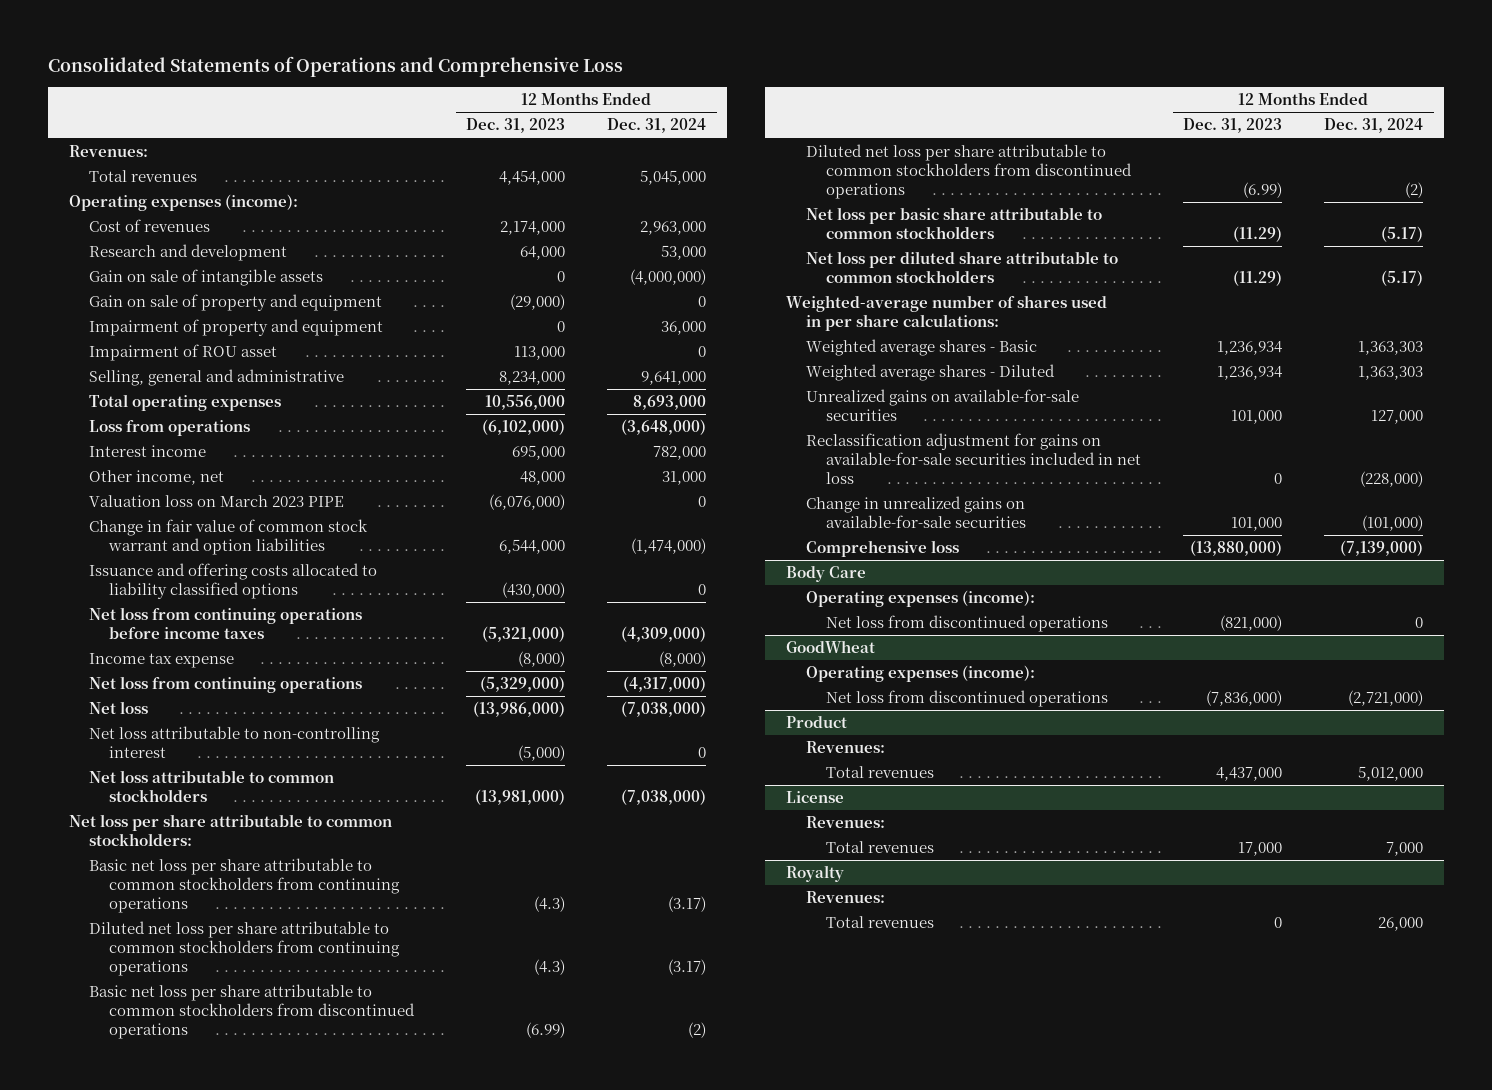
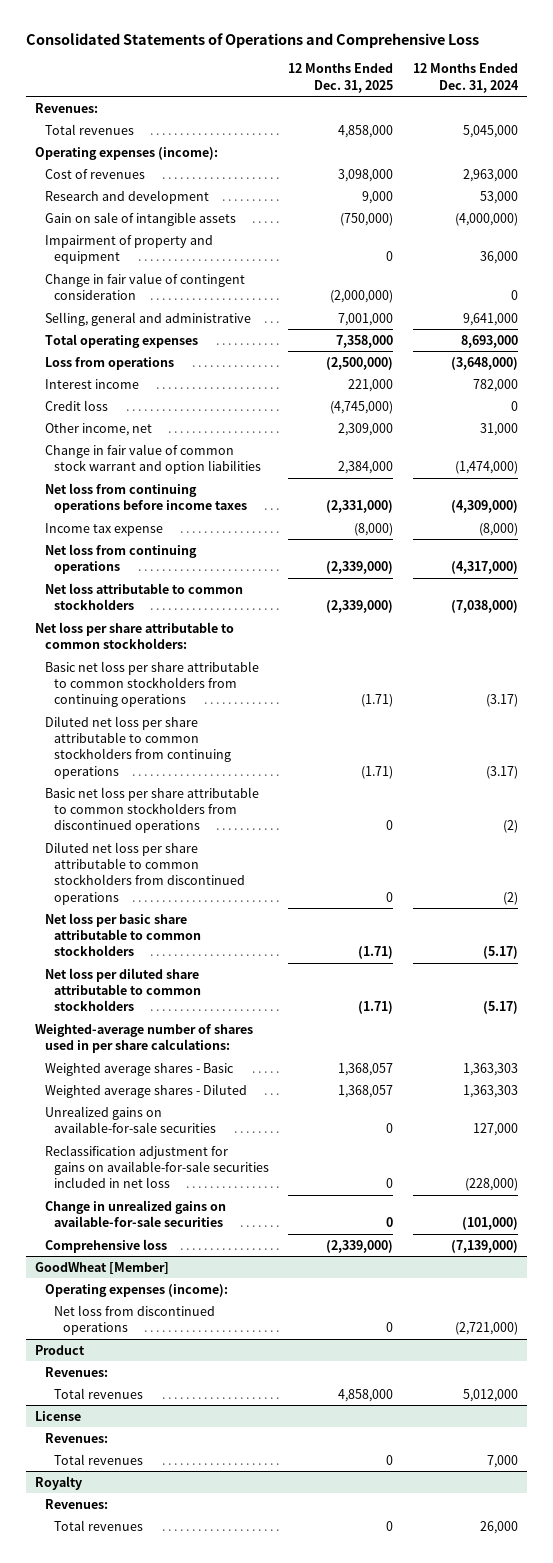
[466,118,566,134] Dec. 31, 2023 -> none
none -> [288,63,394,93] 12 Months Ended Dec. 31, 2025
[89,294,383,312] Gain on sale of property and equipment -> none
[89,344,278,362] Impairment of ROU asset -> none
none -> [44,272,245,301] Change in fair value of contingent consideration
none -> [44,399,108,411] Credit loss
[89,495,345,508] Valuation loss on March 2023 PIPE -> none
[89,563,378,600] Issuance and offering costs allocated to liability classified options -> none
[89,701,149,715] Net loss -> none
[89,726,381,759] Net loss attributable to non-controlling interest -> none
[786,566,867,583] Body Care -> none
[806,590,1036,608] Operating expenses (income): -> none
[826,615,1109,633] Net loss from discontinued operations -> none
[786,640,876,654] GoodWheat -> [35,1261,170,1274] GoodWheat [Member]

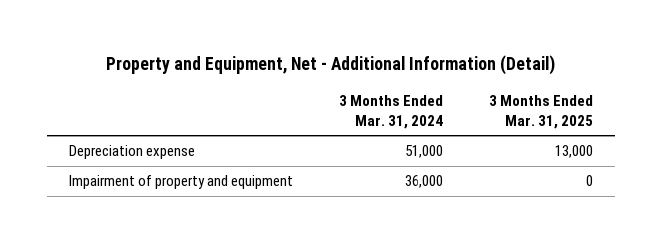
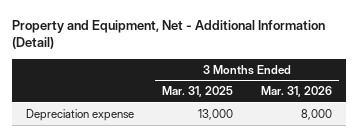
[339,94,444,129] 3 Months Ended Mar. 31, 2024 -> none
none -> [260,86,332,98] Mar. 31, 2026
[69,175,294,190] Impairment of property and equipment -> none

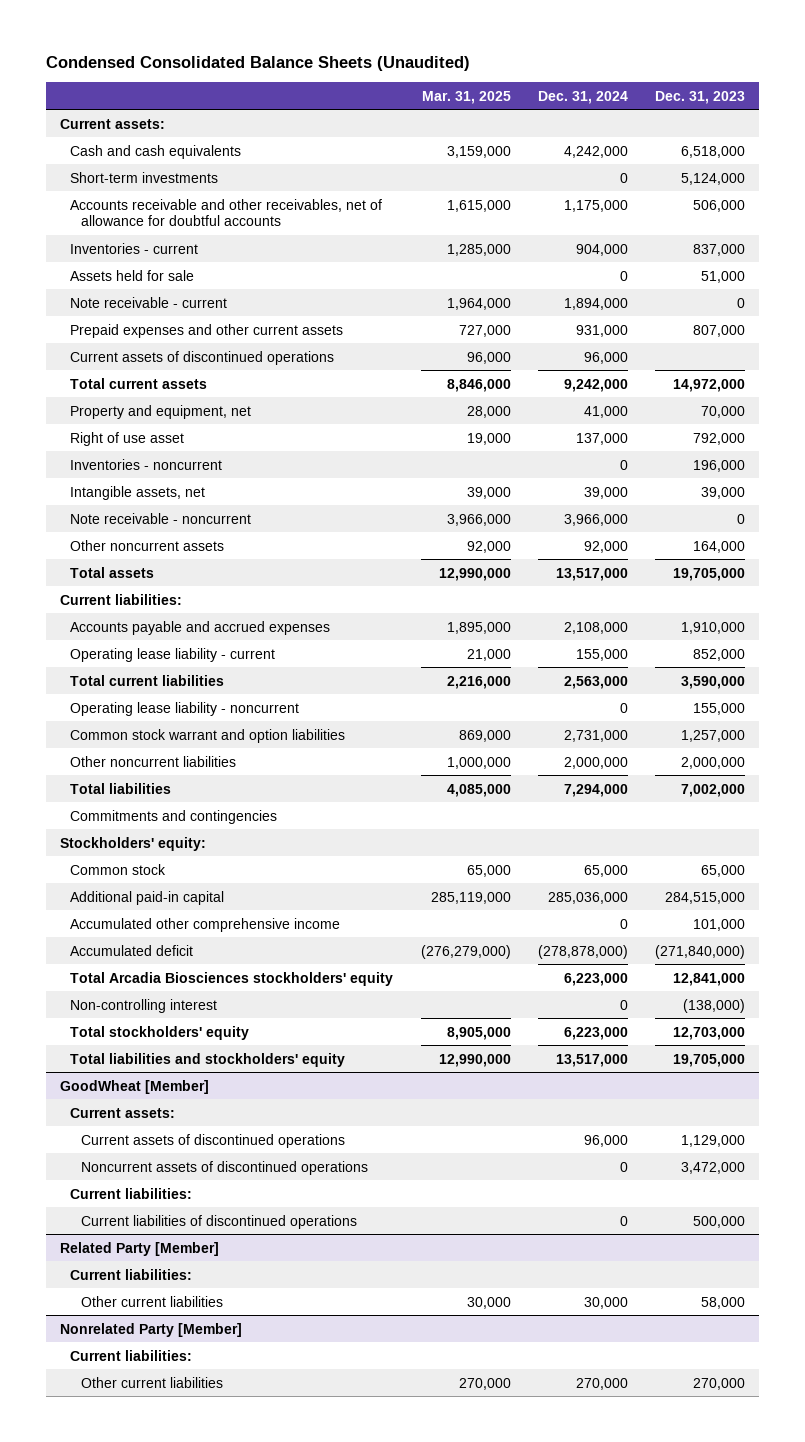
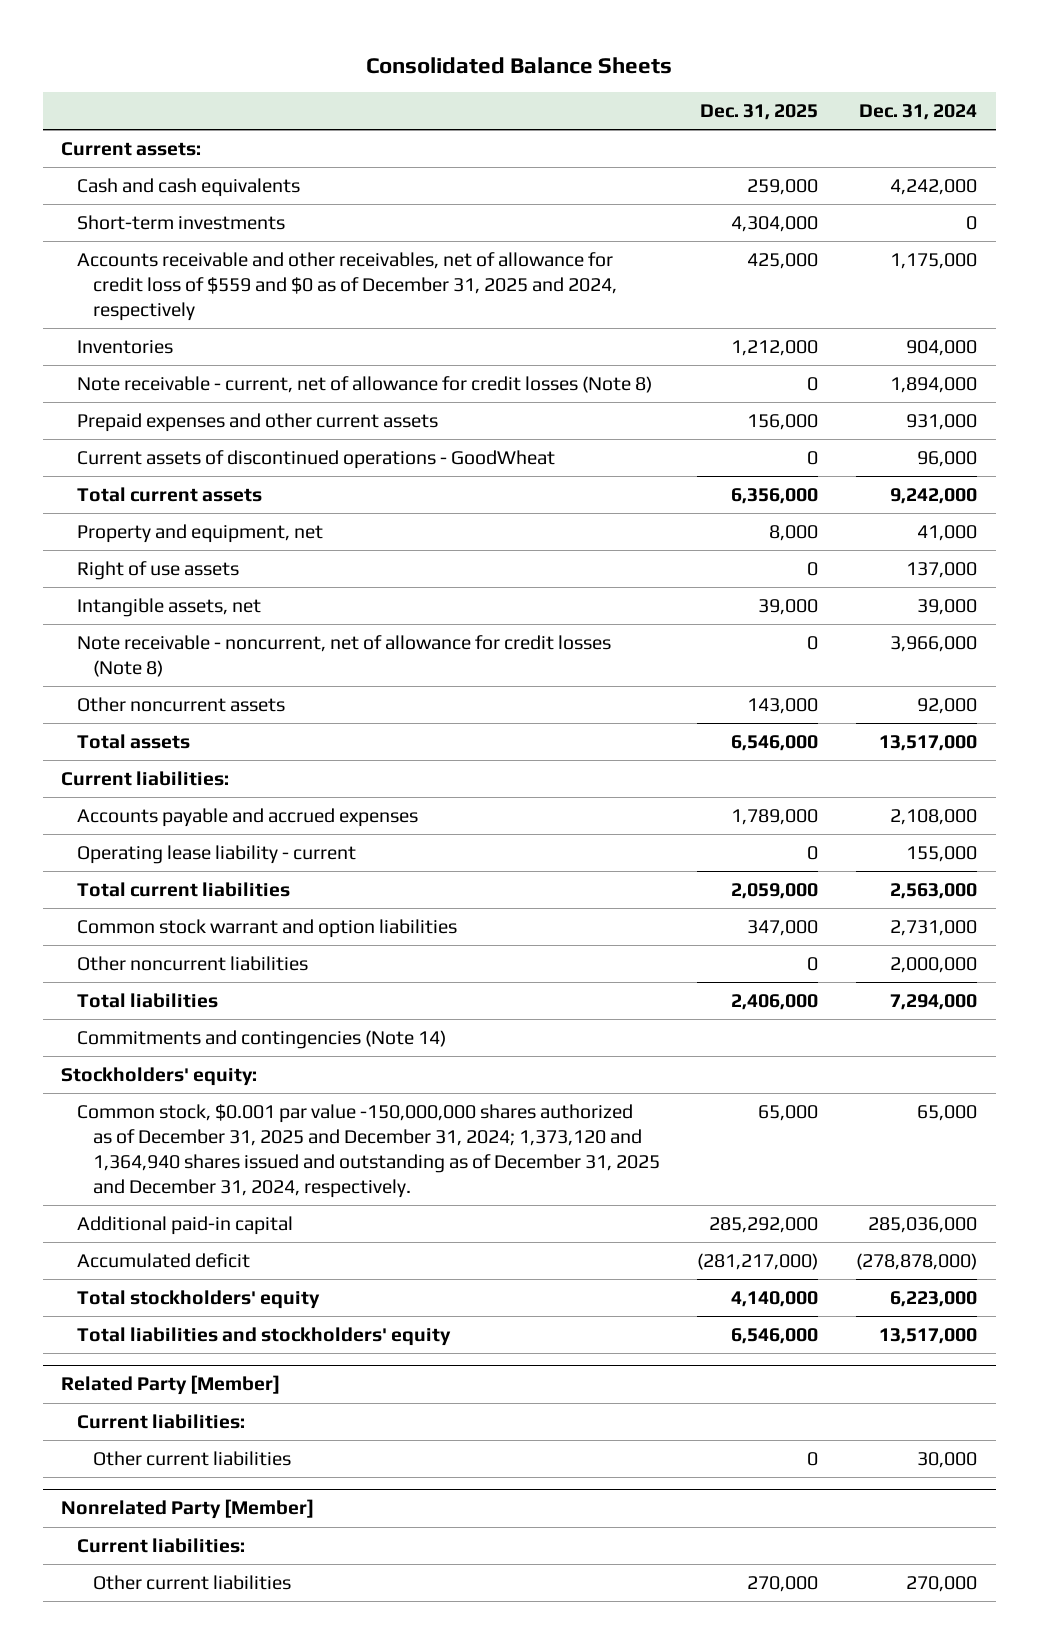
[45,55,470,71] Condensed Consolidated Balance Sheets (Unaudited) -> [366,56,673,74] Consolidated Balance Sheets
[421,90,511,104] Mar. 31, 2025 -> none
[655,90,746,104] Dec. 31, 2023 -> none
none -> [700,104,819,121] Dec. 31, 2025
[70,269,195,281] Assets held for sale -> none
[70,198,383,227] Accounts receivable and other receivables, net of allowance for doubtful accounts -> [77,251,617,322] Accounts receivable and other receivables, net of allowance for credit loss of $559 and $0 as of December 31, 2025 and 2024, respectively
[70,242,199,254] Inventories - current -> [77,339,174,354] Inventories
[70,296,228,308] Note receivable - current -> [77,375,653,393] Note receivable - current, net of allowance for credit losses (Note 8)
[70,350,335,365] Current assets of discontinued operations -> [77,449,556,469] Current assets of discontinued operations - GoodWheat
[70,458,223,470] Inventories - noncurrent -> none
[70,431,185,446] Right of use asset -> [77,560,240,580] Right of use assets
[70,512,252,524] Note receivable - noncurrent -> [77,634,612,677] Note receivable - noncurrent, net of allowance for credit losses (Note 8)
[70,701,300,716] Operating lease liability - noncurrent -> none
[70,809,278,824] Commitments and contingencies -> [77,1029,447,1049] Commitments and contingencies (Note 14)
[70,863,167,875] Common stock -> [77,1103,660,1199] Common stock, $0.001 par value -150,000,000 shares authorized as of December 31, 2025 and December 31, 2024; 1,373,120 and 1,364,940 shares issued and outstanding as of December 31, 2025 and December 31, 2024, respectively.
[70,917,341,932] Accumulated other comprehensive income -> none
[70,971,394,986] Total Arcadia Biosciences stockholders' equity -> none
[70,998,218,1013] Non-controlling interest -> none
[59,1079,209,1094] GoodWheat [Member] -> none
[70,1107,176,1118] Current assets: -> none
[81,1133,346,1148] Current assets of discontinued operations -> none
[81,1160,369,1175] Noncurrent assets of discontinued operations -> none
[70,1187,193,1199] Current liabilities: -> none
[81,1214,358,1229] Current liabilities of discontinued operations -> none

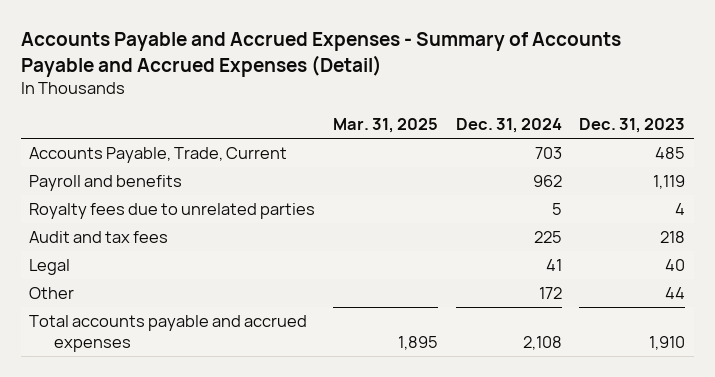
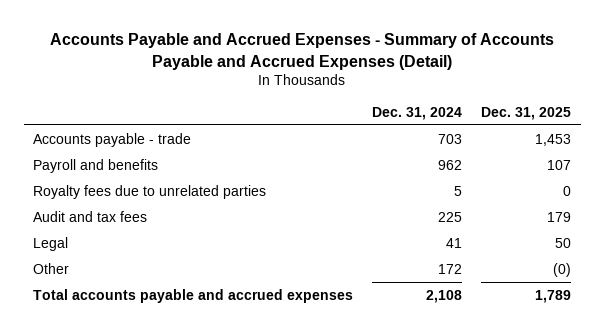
[333,118,439,134] Mar. 31, 2025 -> none
[579,118,686,134] Dec. 31, 2023 -> none
none -> [481,106,572,120] Dec. 31, 2025
[29,146,288,163] Accounts Payable, Trade, Current -> [33,132,192,147] Accounts payable - trade

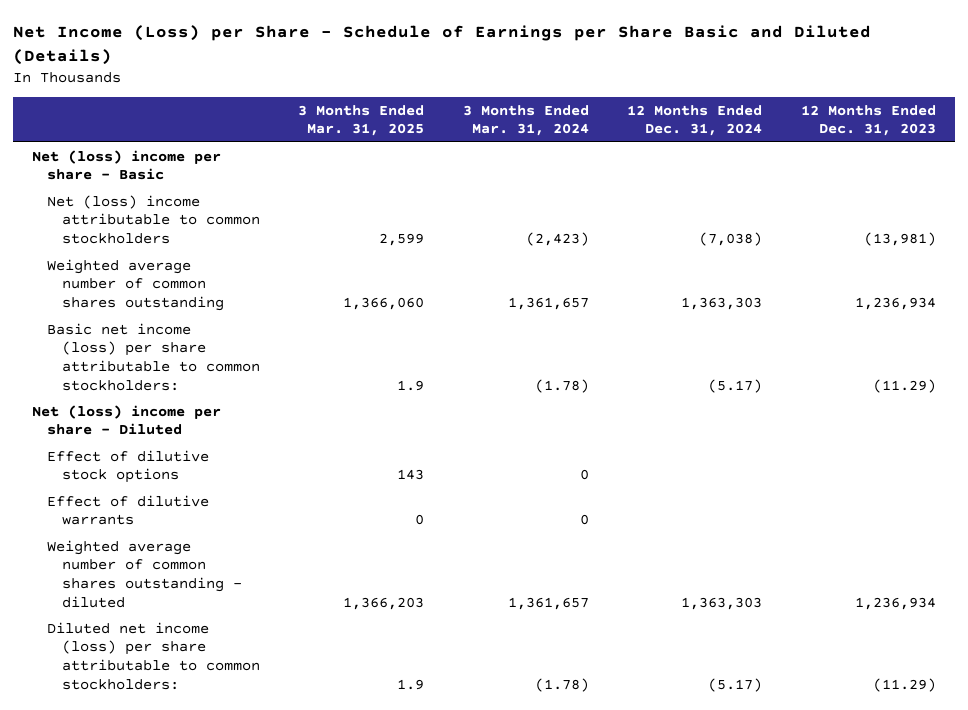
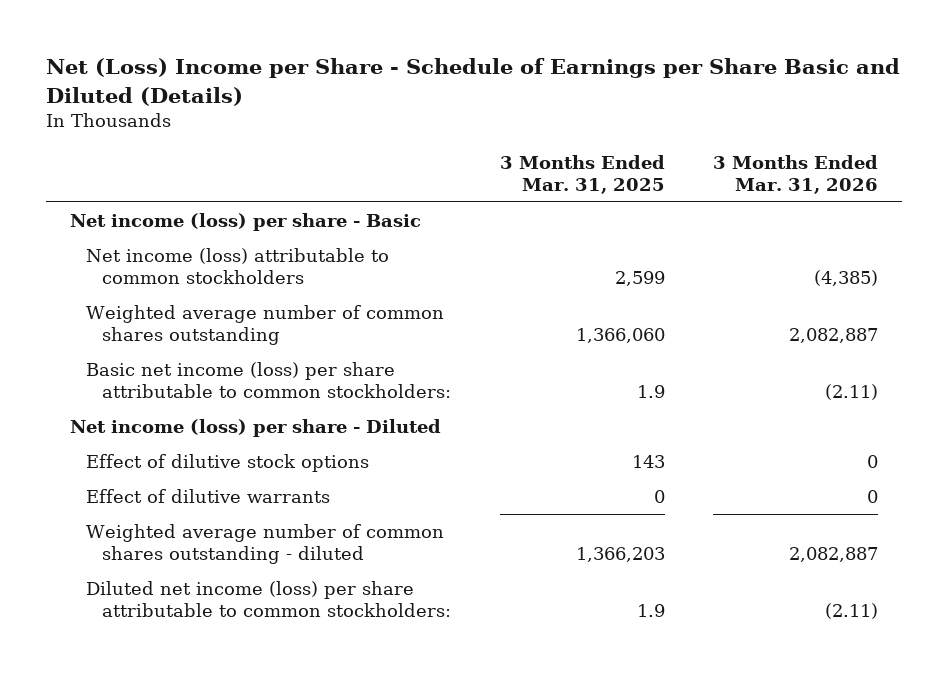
[12,24,871,65] Net Income (Loss) per Share - Schedule of Earnings per Share Basic and Diluted (Details) -> [46,58,901,106] Net (Loss) Income per Share - Schedule of Earnings per Share Basic and Diluted (Details)
[462,104,589,137] 3 Months Ended Mar. 31, 2024 -> none
[627,104,763,137] 12 Months Ended Dec. 31, 2024 -> none
[801,104,937,137] 12 Months Ended Dec. 31, 2023 -> none
none -> [713,155,879,195] 3 Months Ended Mar. 31, 2026
[32,149,222,181] Net (loss) income per share - Basic -> [70,213,422,232] Net income (loss) per share - Basic
[46,194,260,245] Net (loss) income attributable to common stockholders -> [86,248,390,284] Net income (loss) attributable to common stockholders
[32,404,222,436] Net (loss) income per share - Diluted -> [70,419,442,438] Net income (loss) per share - Diluted

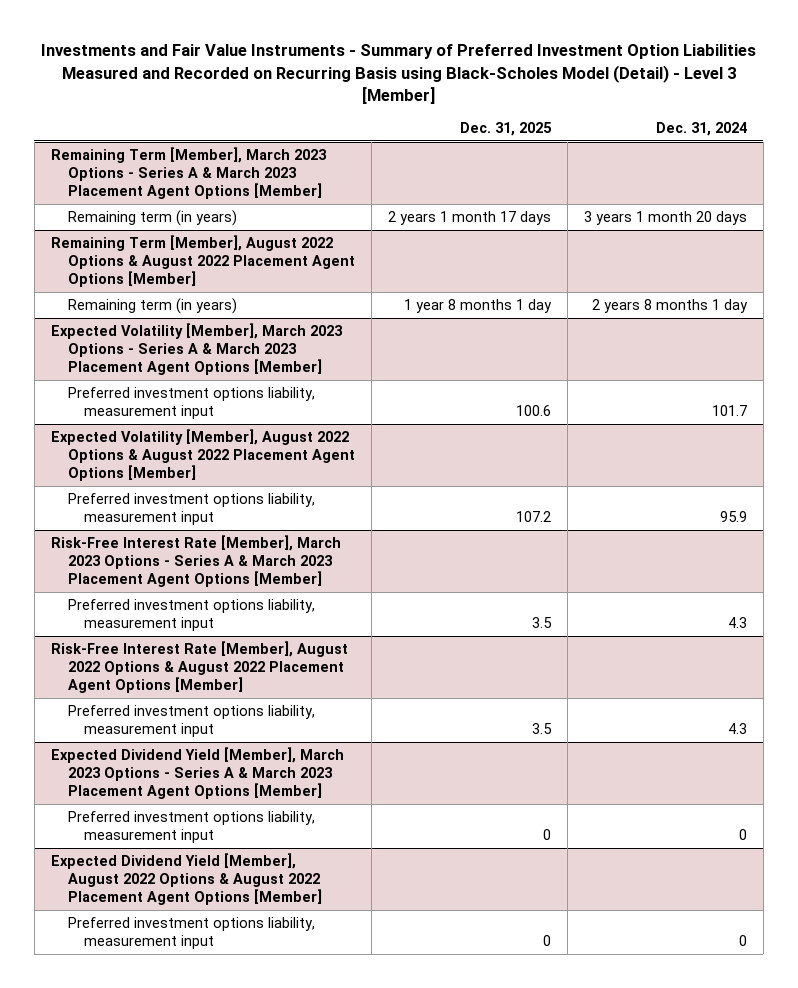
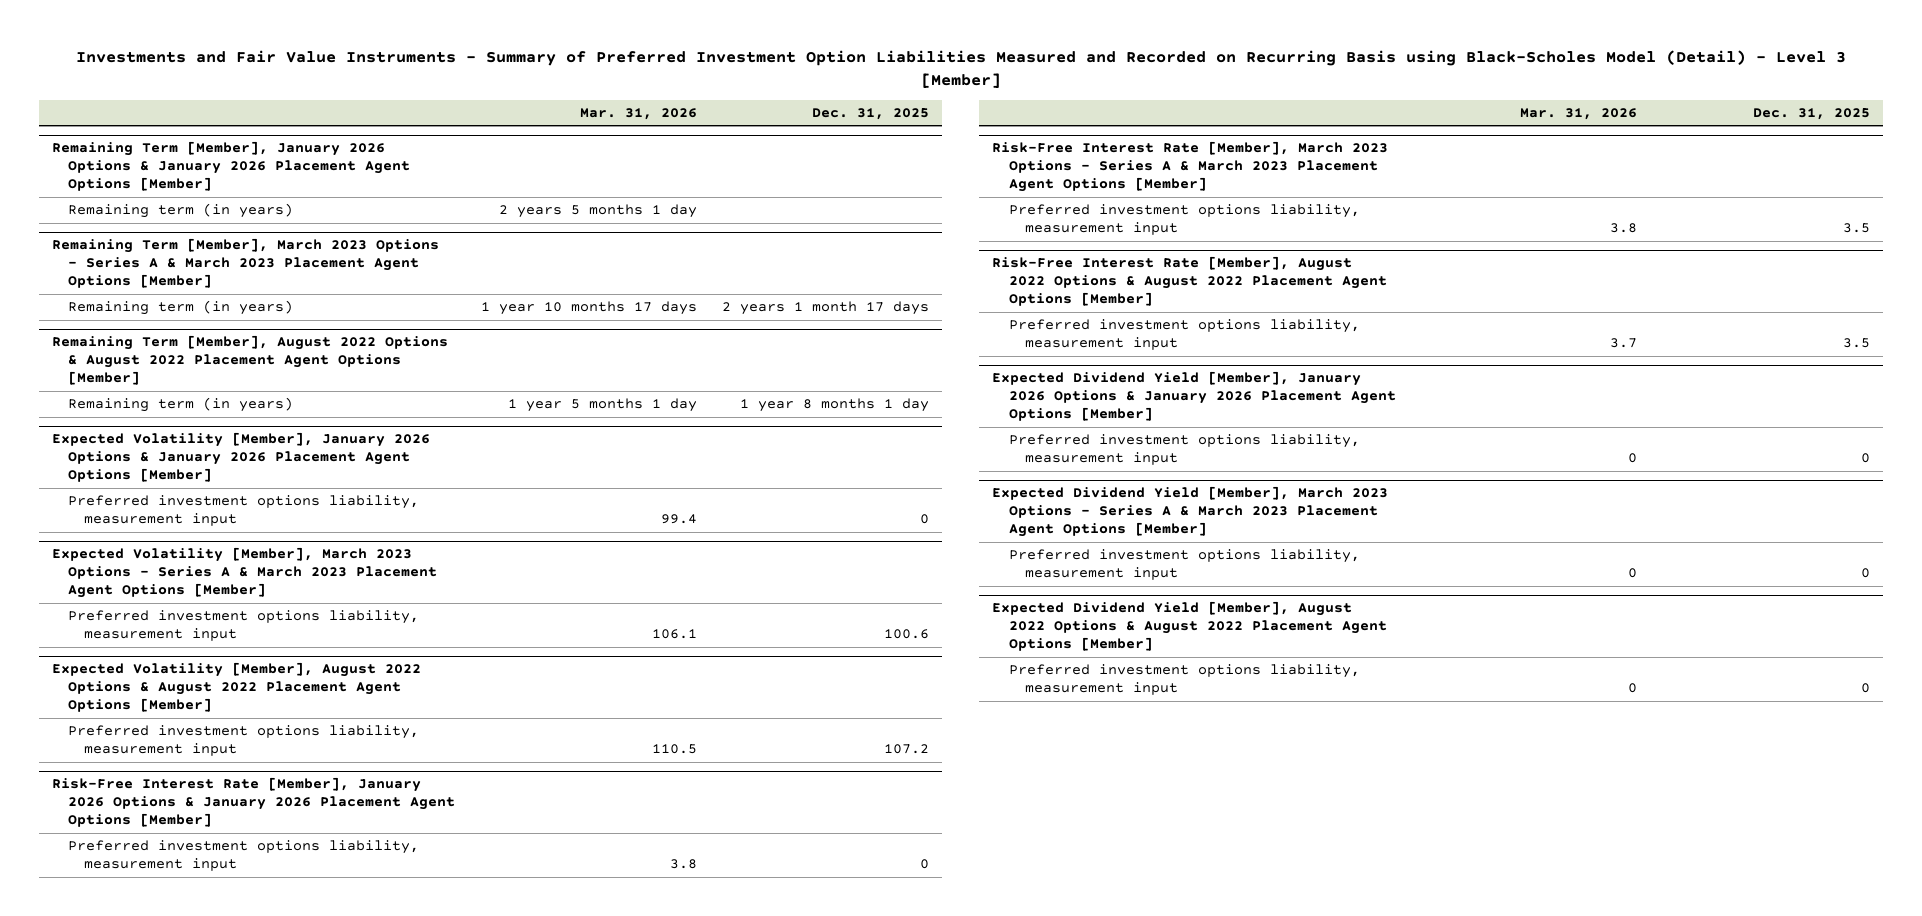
[655,121,747,136] Dec. 31, 2024 -> none
none -> [579,107,697,120] Mar. 31, 2026
none -> [51,141,410,192] Remaining Term [Member], January 2026 Options & January 2026 Placement Agent Options [Member]
none -> [67,203,293,219] Remaining term (in years)
none -> [51,432,430,483] Expected Volatility [Member], January 2026 Options & January 2026 Placement Agent Options [Member]
none -> [67,495,419,527] Preferred investment options liability, measurement input
none -> [51,777,455,828] Risk-Free Interest Rate [Member], January 2026 Options & January 2026 Placement Agent Options [Member]
none -> [67,840,419,872] Preferred investment options liability, measurement input
none -> [992,371,1396,422] Expected Dividend Yield [Member], January 2026 Options & January 2026 Placement Agent Options [Member]
none -> [1008,434,1360,466] Preferred investment options liability, measurement input

